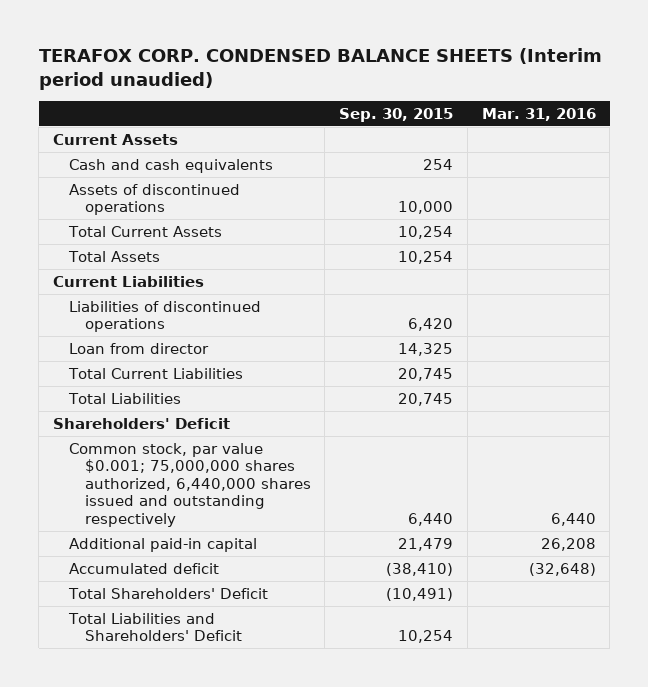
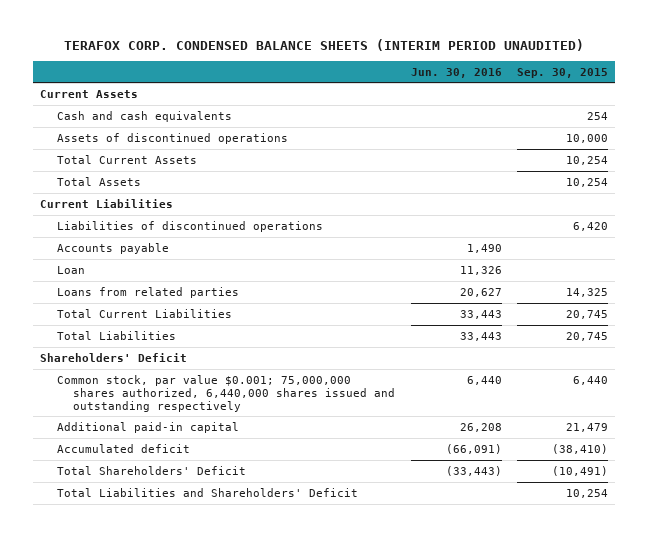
[38,48,602,90] TERAFOX CORP. CONDENSED BALANCE SHEETS (Interim period unaudied) -> [63,38,584,51] TERAFOX CORP. CONDENSED BALANCE SHEETS (INTERIM PERIOD UNAUDITED)
[481,107,596,121] Mar. 31, 2016 -> none
none -> [410,67,502,78] Jun. 30, 2016
none -> [56,242,169,254] Accounts payable
none -> [56,265,85,274] Loan
[68,343,209,355] Loan from director -> [56,286,239,298] Loans from related parties

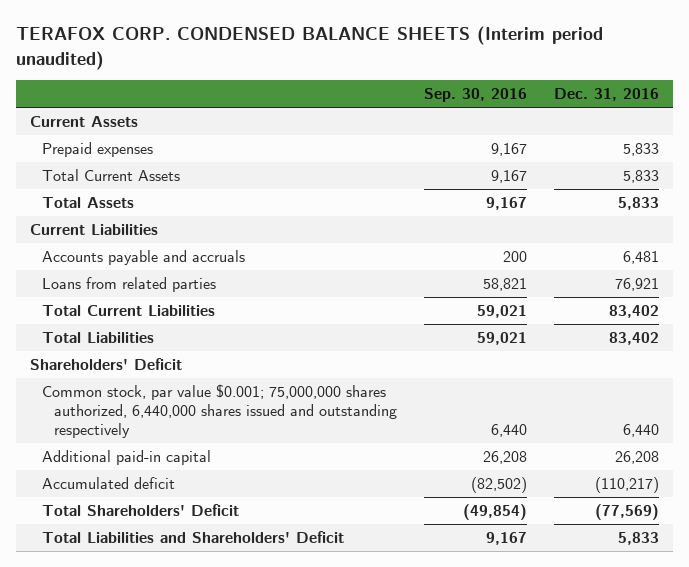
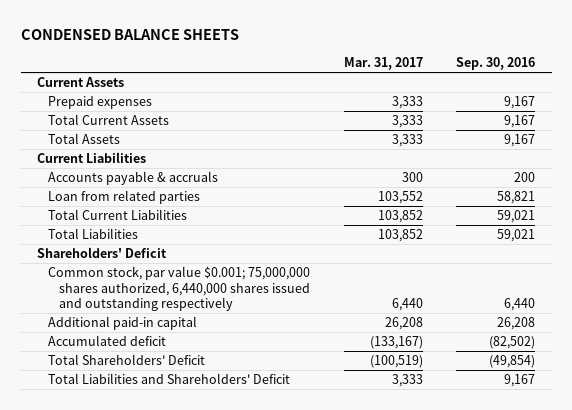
[16,26,604,70] TERAFOX CORP. CONDENSED BALANCE SHEETS (Interim period unaudited) -> [20,29,239,41] CONDENSED BALANCE SHEETS
[554,88,660,102] Dec. 31, 2016 -> none
none -> [343,57,423,71] Mar. 31, 2017
[42,250,246,266] Accounts payable and accruals -> [48,171,219,186] Accounts payable & accruals
[42,277,217,293] Loans from related parties -> [48,190,201,205] Loan from related parties

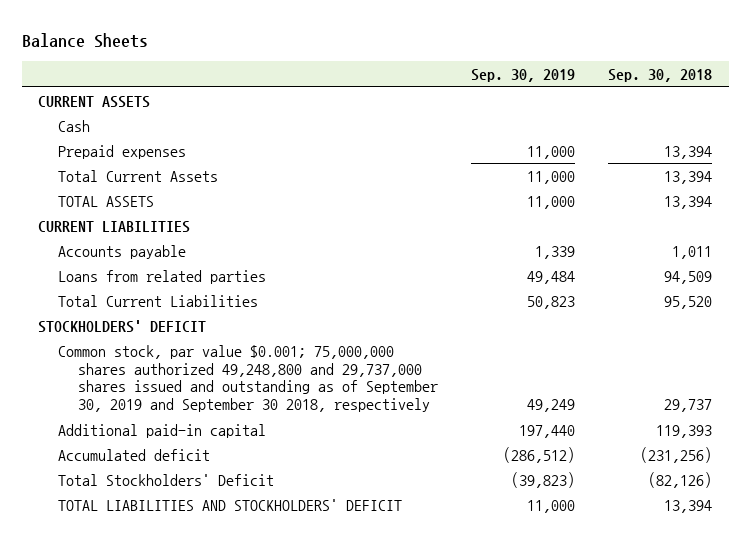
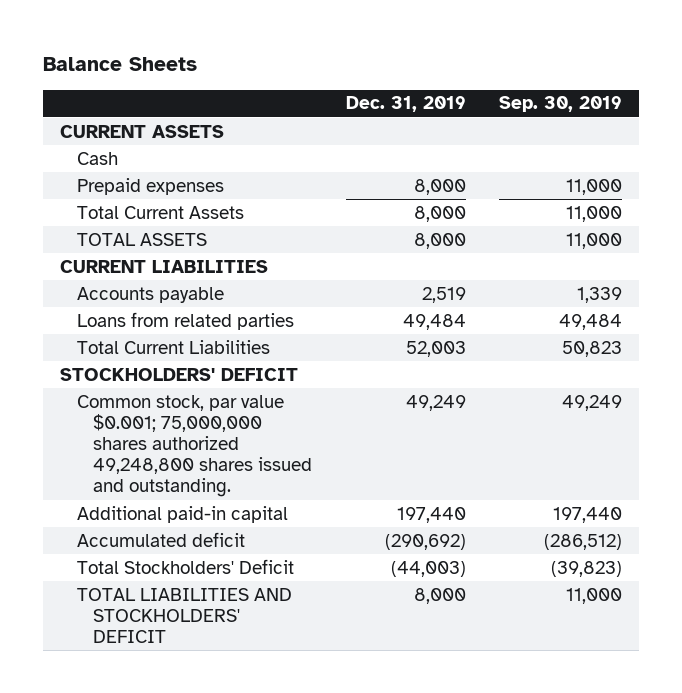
[608,68,713,82] Sep. 30, 2018 -> none
none -> [345,96,466,113] Dec. 31, 2019
[58,344,439,413] Common stock, par value $0.001; 75,000,000 shares authorized 49,248,800 and 29,737,000 shares issued and outstanding as of September 30, 2019 and September 30 2018, respectively -> [76,394,313,498] Common stock, par value $0.001; 75,000,000 shares authorized 49,248,800 shares issued and outstanding.

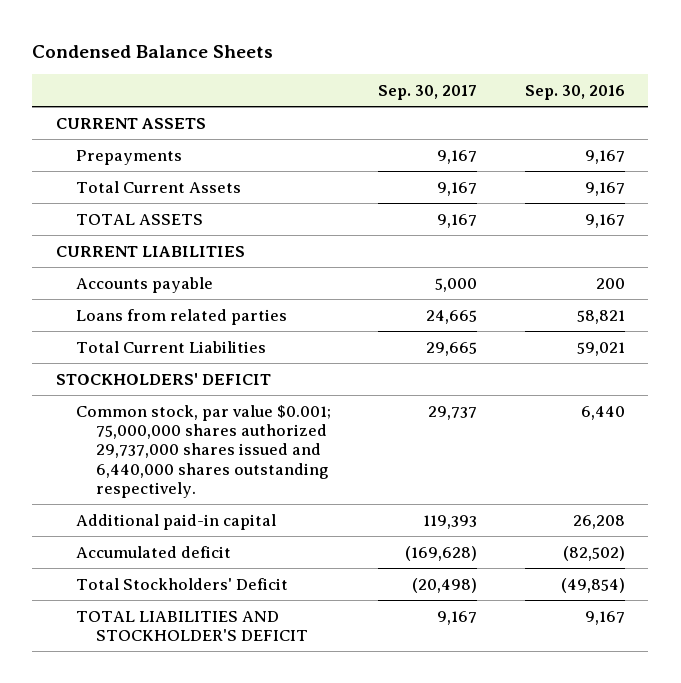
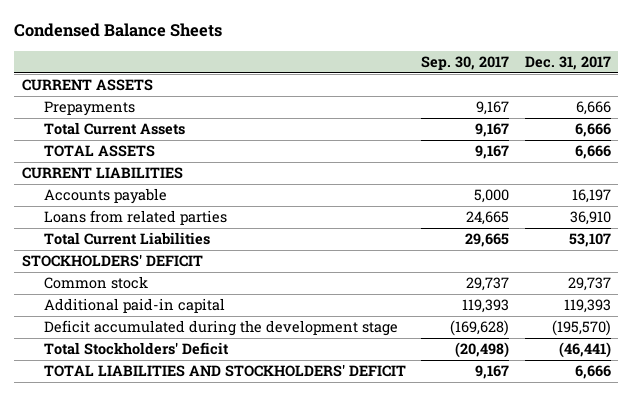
[524,84,625,100] Sep. 30, 2016 -> none
none -> [524,55,611,70] Dec. 31, 2017
[75,404,331,498] Common stock, par value $0.001; 75,000,000 shares authorized 29,737,000 shares issued and 6,440,000 shares outstanding respectively. -> [43,276,148,290] Common stock
[75,545,231,558] Accumulated deficit -> [43,320,398,337] Deficit accumulated during the development stage
[75,610,308,641] TOTAL LIABILITIES AND STOCKHOLDER'S DEFICIT -> [43,364,406,378] TOTAL LIABILITIES AND STOCKHOLDERS' DEFICIT

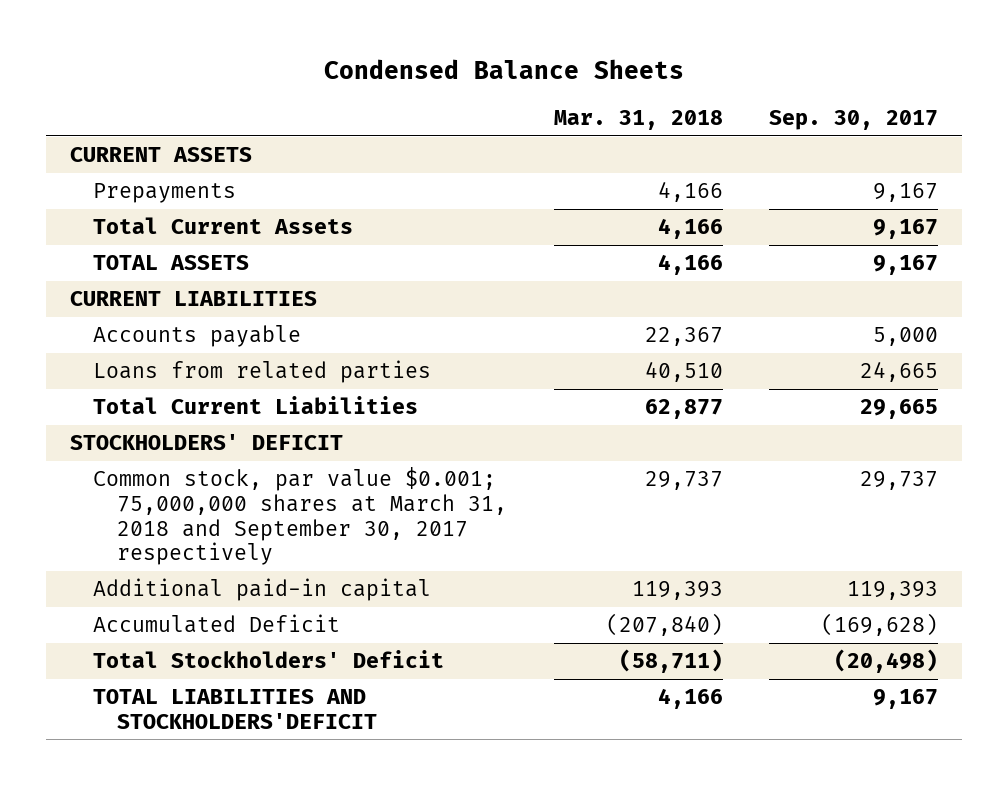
[524,55,611,70] Dec. 31, 2017 -> none
none -> [553,110,723,131] Mar. 31, 2018
[43,276,148,290] Common stock -> [93,467,508,566] Common stock, par value $0.001; 75,000,000 shares at March 31, 2018 and September 30, 2017 respectively
[43,320,398,337] Deficit accumulated during the development stage -> [93,614,341,634] Accumulated Deficit
[43,364,406,378] TOTAL LIABILITIES AND STOCKHOLDERS' DEFICIT -> [93,689,378,729] TOTAL LIABILITIES AND STOCKHOLDERS'DEFICIT

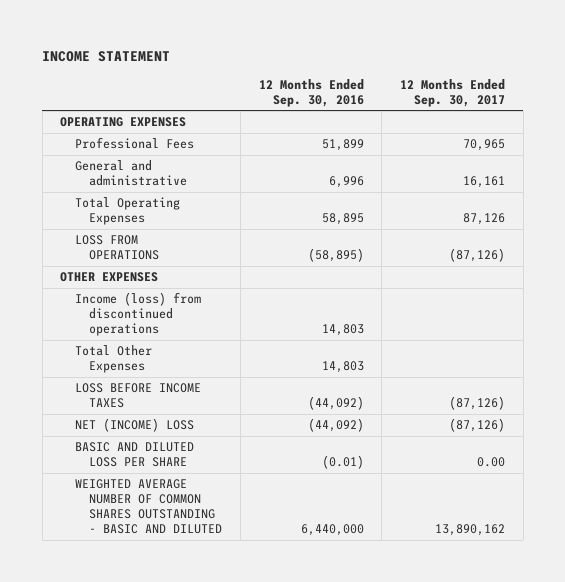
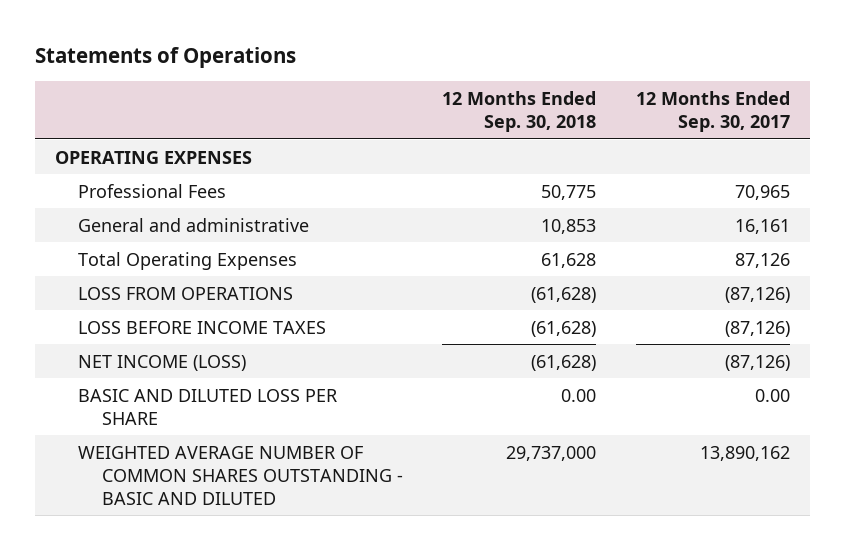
[42,51,171,63] INCOME STATEMENT -> [35,47,297,69] Statements of Operations
[258,78,364,107] 12 Months Ended Sep. 30, 2016 -> none
none -> [442,91,597,132] 12 Months Ended Sep. 30, 2018
[60,272,159,283] OTHER EXPENSES -> none
[74,292,201,337] Income (loss) from discontinued operations -> none
[74,345,152,374] Total Other Expenses -> none
[74,418,194,433] NET (INCOME) LOSS -> [78,354,247,371] NET INCOME (LOSS)

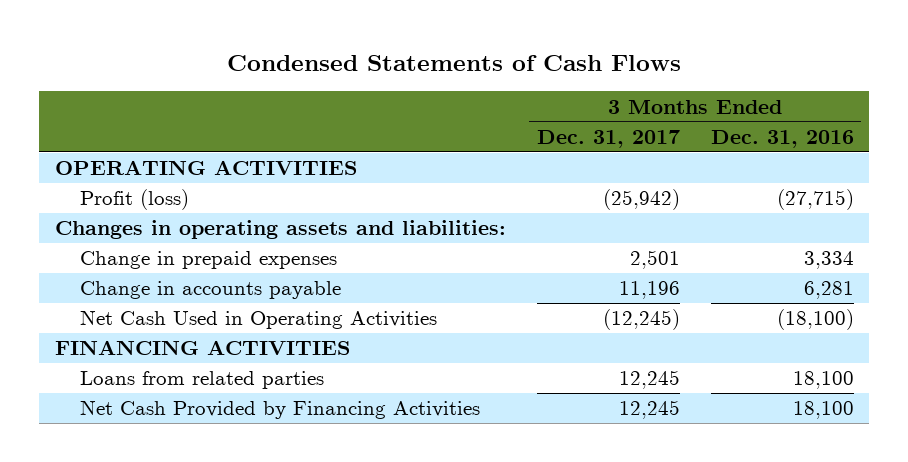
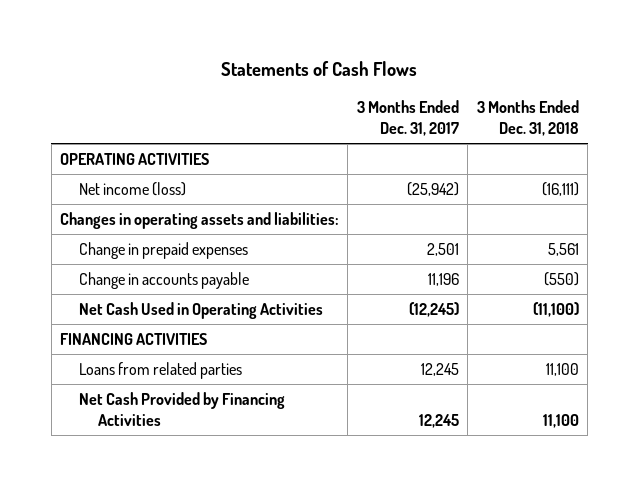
[227,55,682,72] Condensed Statements of Cash Flows -> [221,61,418,77] Statements of Cash Flows
[710,129,854,148] Dec. 31, 2016 -> none
none -> [476,100,579,137] 3 Months Ended Dec. 31, 2018
[79,189,189,211] Profit (loss) -> [79,182,187,197] Net income (loss)

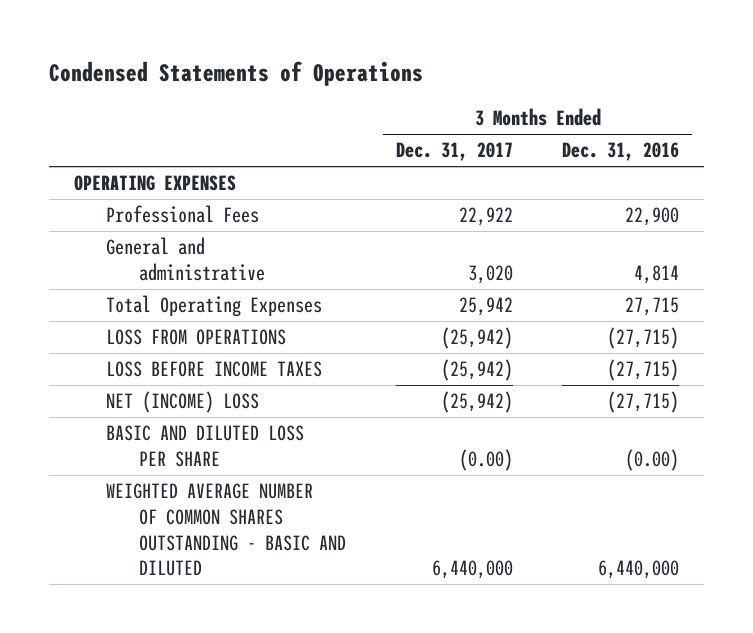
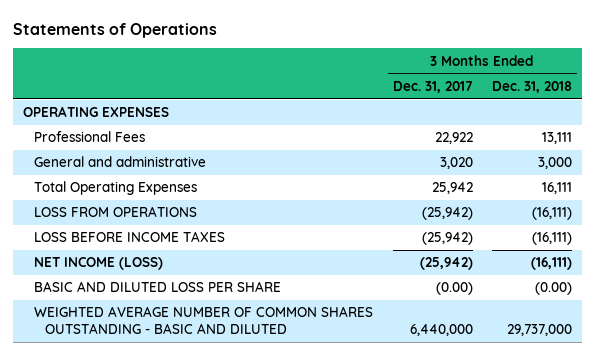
[48,60,423,86] Condensed Statements of Operations -> [13,22,218,38] Statements of Operations
[562,142,680,162] Dec. 31, 2016 -> none
none -> [492,81,573,94] Dec. 31, 2018
[106,391,260,414] NET (INCOME) LOSS -> [33,257,163,271] NET INCOME (LOSS)

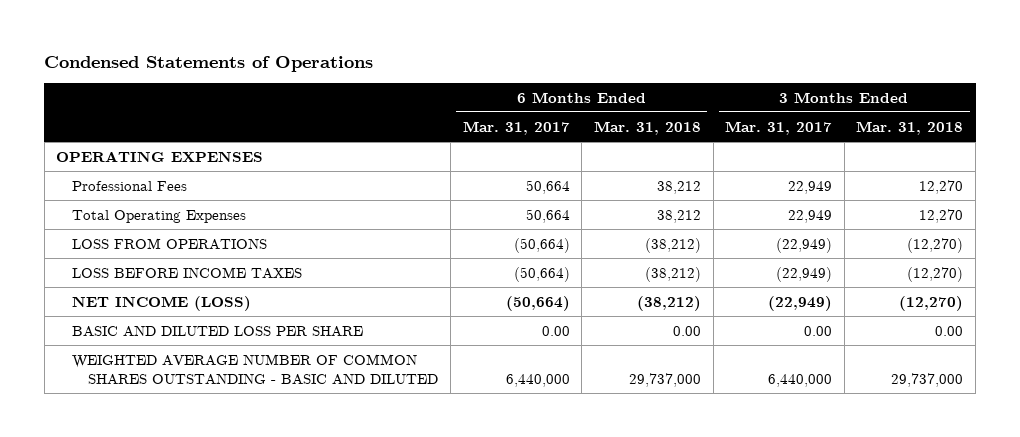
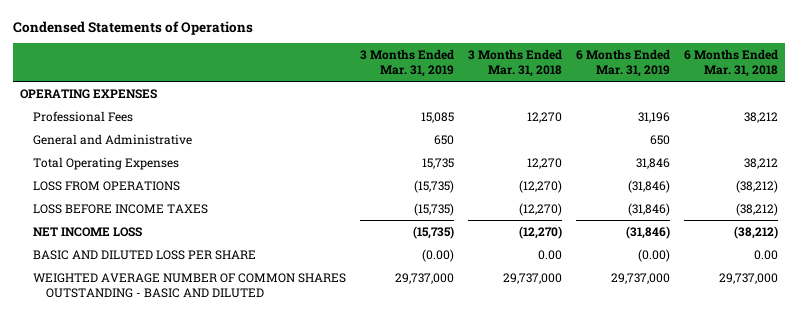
[462,120,570,135] Mar. 31, 2017 -> none
[725,120,833,135] Mar. 31, 2017 -> none
none -> [360,49,455,78] 3 Months Ended Mar. 31, 2019
none -> [576,49,671,78] 6 Months Ended Mar. 31, 2019
none -> [33,133,193,145] General and Administrative
[72,295,252,311] NET INCOME (LOSS) -> [33,226,143,237] NET INCOME LOSS

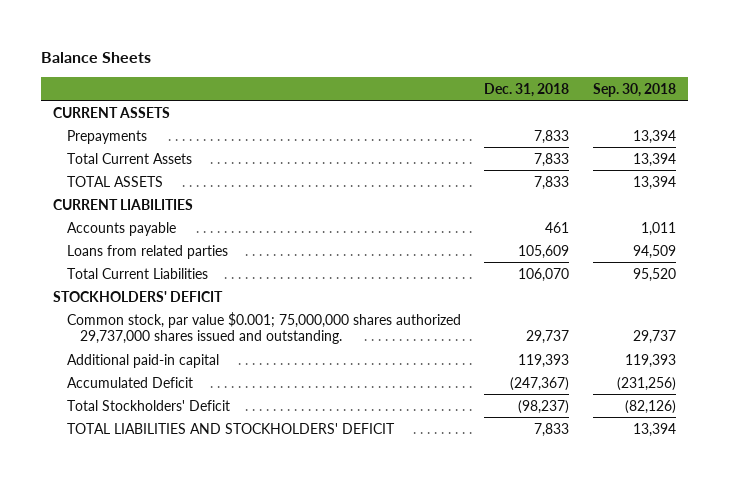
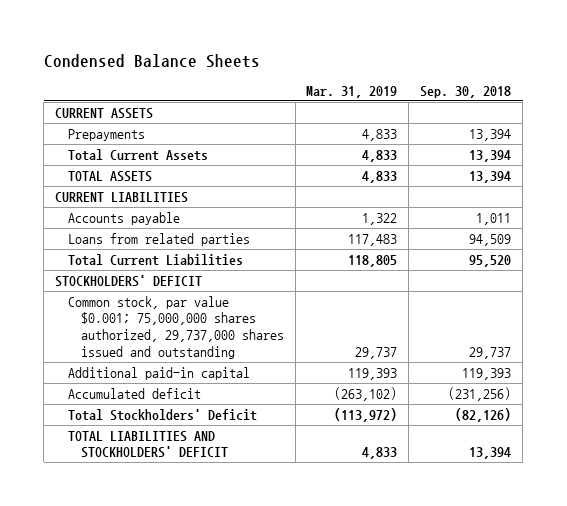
[41,52,152,64] Balance Sheets -> [43,54,260,69] Condensed Balance Sheets
[484,82,570,97] Dec. 31, 2018 -> none
none -> [306,86,398,99] Mar. 31, 2019
[66,311,461,345] Common stock, par value $0.001; 75,000,000 shares authorized 29,737,000 shares issued and outstanding. -> [68,295,284,359] Common stock, par value $0.001; 75,000,000 shares authorized, 29,737,000 shares issued and outstanding
[66,376,193,388] Accumulated Deficit -> [68,387,202,399] Accumulated deficit

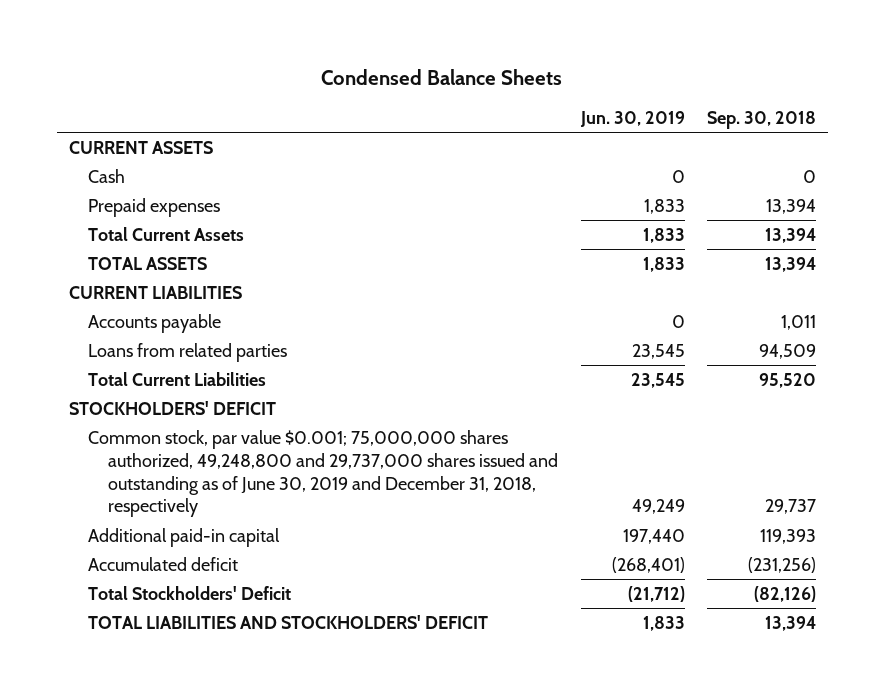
[306,86,398,99] Mar. 31, 2019 -> none
none -> [579,110,685,127] Jun. 30, 2019
none -> [88,168,126,183] Cash
[68,128,146,141] Prepayments -> [88,197,221,217] Prepaid expenses
[68,295,284,359] Common stock, par value $0.001; 75,000,000 shares authorized, 29,737,000 shares issued and outstanding -> [88,429,559,518] Common stock, par value $0.001; 75,000,000 shares authorized, 49,248,800 and 29,737,000 shares issued and outstanding as of June 30, 2019 and December 31, 2018, respectively

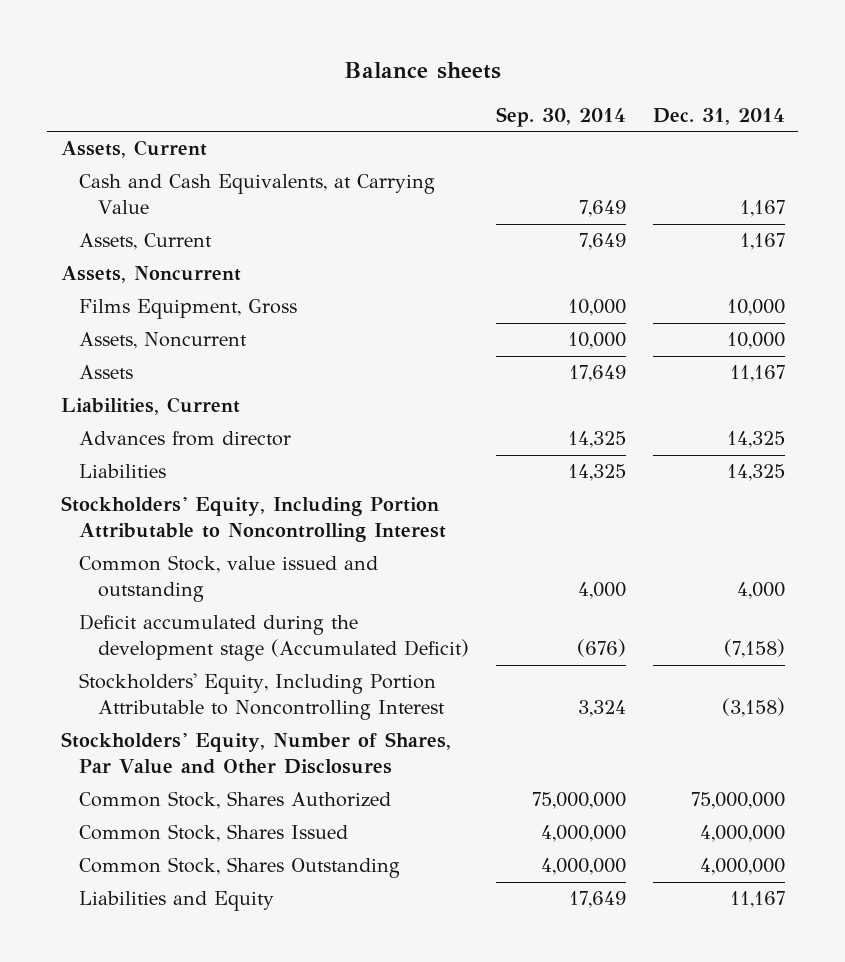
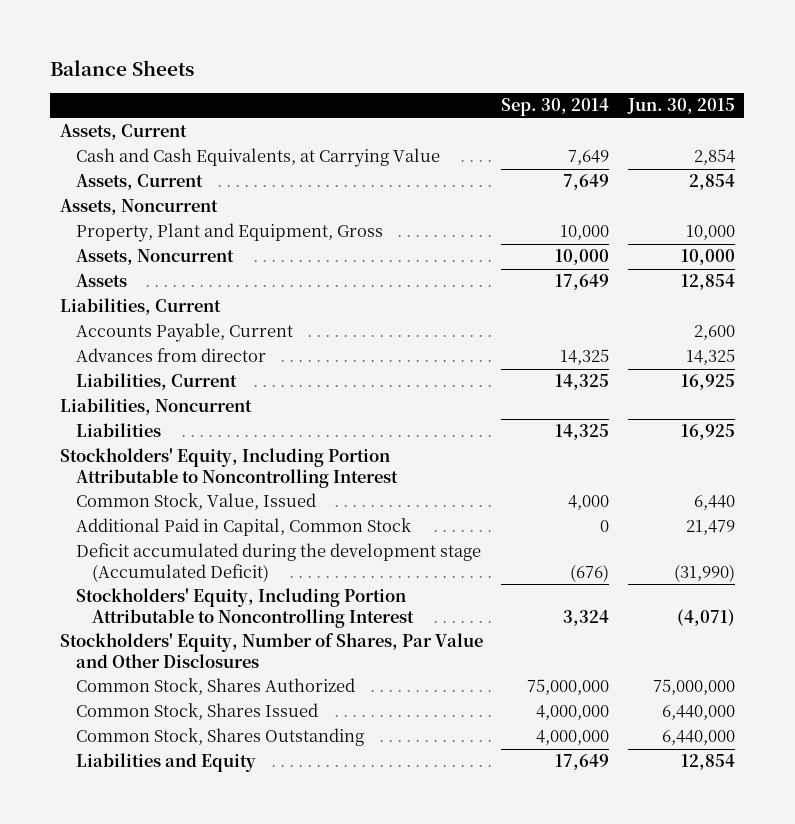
[343,62,501,80] Balance sheets -> [50,60,195,77] Balance Sheets
[652,107,785,125] Dec. 31, 2014 -> none
none -> [626,98,735,115] Jun. 30, 2015
[79,299,298,320] Films Equipment, Gross -> [75,223,383,243] Property, Plant and Equipment, Gross
none -> [75,323,293,343] Accounts Payable, Current
none -> [75,373,237,391] Liabilities, Current
none -> [59,398,252,416] Liabilities, Noncurrent
[79,555,379,603] Common Stock, value issued and outstanding -> [75,493,316,511] Common Stock, Value, Issued
none -> [75,518,411,537] Additional Paid in Capital, Common Stock

